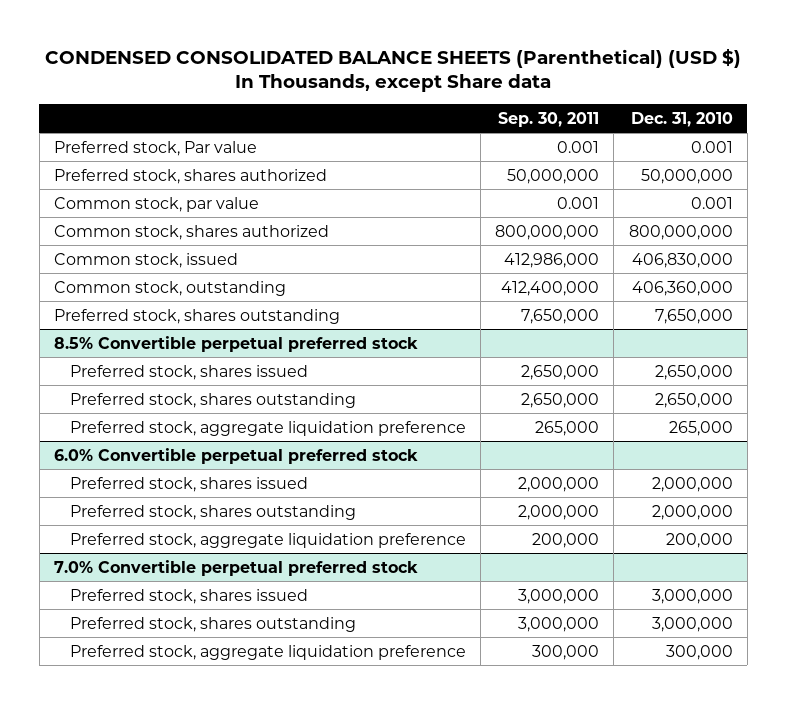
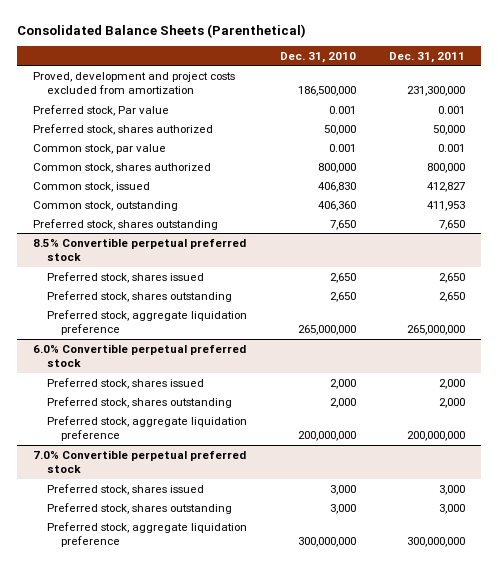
[45,47,742,93] CONDENSED CONSOLIDATED BALANCE SHEETS (Parenthetical) (USD $) In Thousands, except Share data -> [17,23,307,38] Consolidated Balance Sheets (Parenthetical)
[498,111,600,127] Sep. 30, 2011 -> none
none -> [388,51,465,63] Dec. 31, 2011
none -> [33,71,236,95] Proved, development and project costs excluded from amortization
[640,168,733,184] 50,000,000 -> [324,124,357,135] 50,000
[628,224,733,240] 800,000,000 -> [318,162,357,173] 800,000
[631,252,733,268] 406,830,000 -> [318,181,357,192] 406,830
[631,280,733,296] 406,360,000 -> [318,200,357,211] 406,360
[654,308,733,324] 7,650,000 -> [330,219,357,230] 7,650
[654,364,733,380] 2,650,000 -> [330,272,357,283] 2,650
[654,392,733,408] 2,650,000 -> [330,291,357,302] 2,650
[668,420,733,436] 265,000 -> [298,325,357,336] 265,000,000
[651,476,733,492] 2,000,000 -> [330,378,357,389] 2,000
[651,504,733,520] 2,000,000 -> [330,397,357,408] 2,000
[665,532,733,548] 200,000 -> [298,431,357,442] 200,000,000
[651,588,733,604] 3,000,000 -> [330,484,357,495] 3,000
[651,616,733,632] 3,000,000 -> [330,503,357,514] 3,000
[665,644,733,660] 300,000 -> [298,537,357,548] 300,000,000

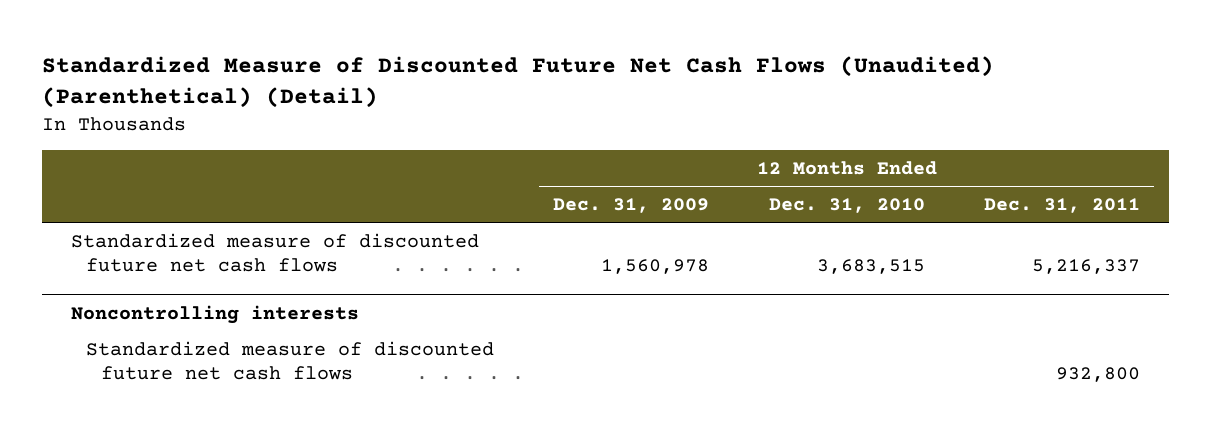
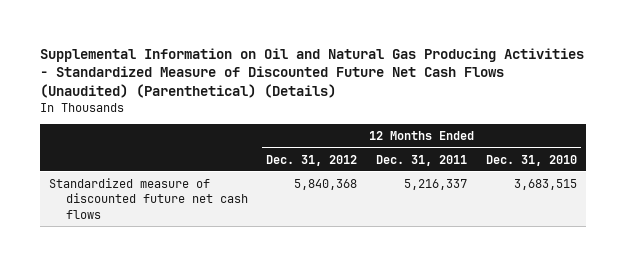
[41,56,994,109] Standardized Measure of Discounted Future Net Cash Flows (Unaudited) (Parenthetical) (Detail) -> [40,47,585,98] Supplemental Information on Oil and Natural Gas Producing Activities - Standardized Measure of Discounted Future Net Cash Flows (Unaudited) (Parenthetical) (Details)
[553,197,710,213] Dec. 31, 2009 -> none
none -> [266,154,358,166] Dec. 31, 2012
[71,304,360,324] Noncontrolling interests -> none
[86,340,495,380] Standardized measure of discounted future net cash flows -> none

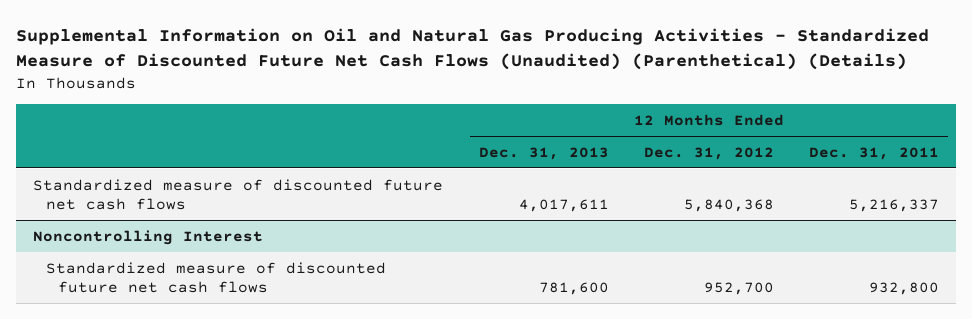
[485,154,577,166] Dec. 31, 2010 -> none
none -> [478,146,609,160] Dec. 31, 2013
none -> [33,229,264,245] Noncontrolling Interest
none -> [45,261,386,294] Standardized measure of discounted future net cash flows

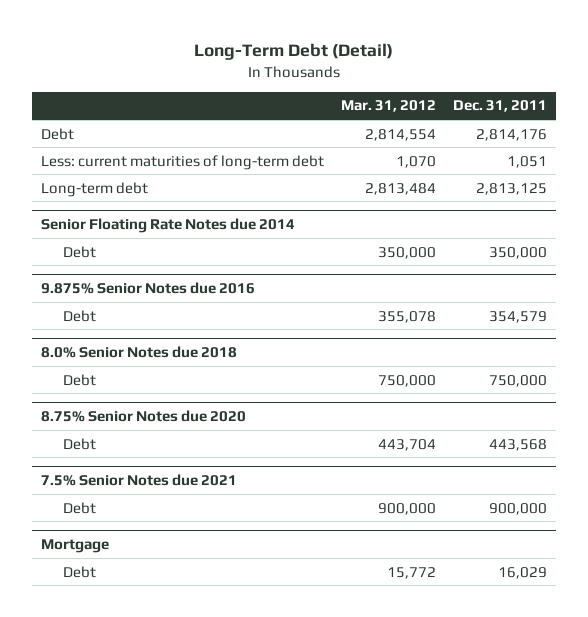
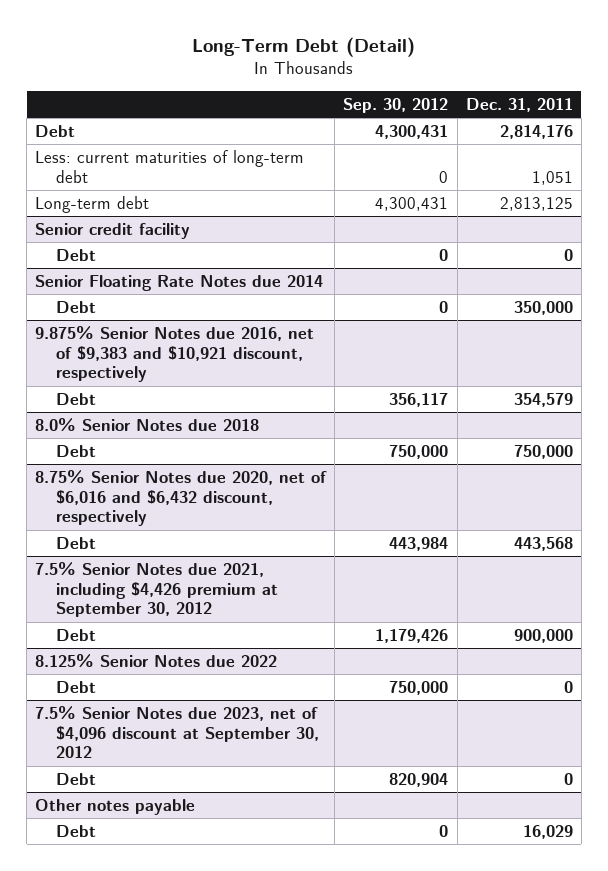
[341,100,437,113] Mar. 31, 2012 -> none
none -> [343,97,449,113] Sep. 30, 2012
none -> [35,222,191,239] Senior credit facility
none -> [56,248,97,261] Debt
[41,281,256,294] 9.875% Senior Notes due 2016 -> none
none -> [35,325,315,383] 9.875% Senior Notes due 2016, net of $9,383 and $10,921 discount, respectively
[41,409,247,422] 8.75% Senior Notes due 2020 -> none
none -> [35,469,328,527] 8.75% Senior Notes due 2020, net of $6,016 and $6,432 discount, respectively
[41,473,238,486] 7.5% Senior Notes due 2021 -> none
none -> [35,561,279,618] 7.5% Senior Notes due 2021, including $4,426 premium at September 30, 2012
[41,538,110,553] Mortgage -> none
none -> [35,653,278,667] 8.125% Senior Notes due 2022
none -> [56,680,97,693] Debt
none -> [35,705,320,759] 7.5% Senior Notes due 2023, net of $4,096 discount at September 30, 2012
none -> [56,772,97,785] Debt
none -> [35,798,196,815] Other notes payable

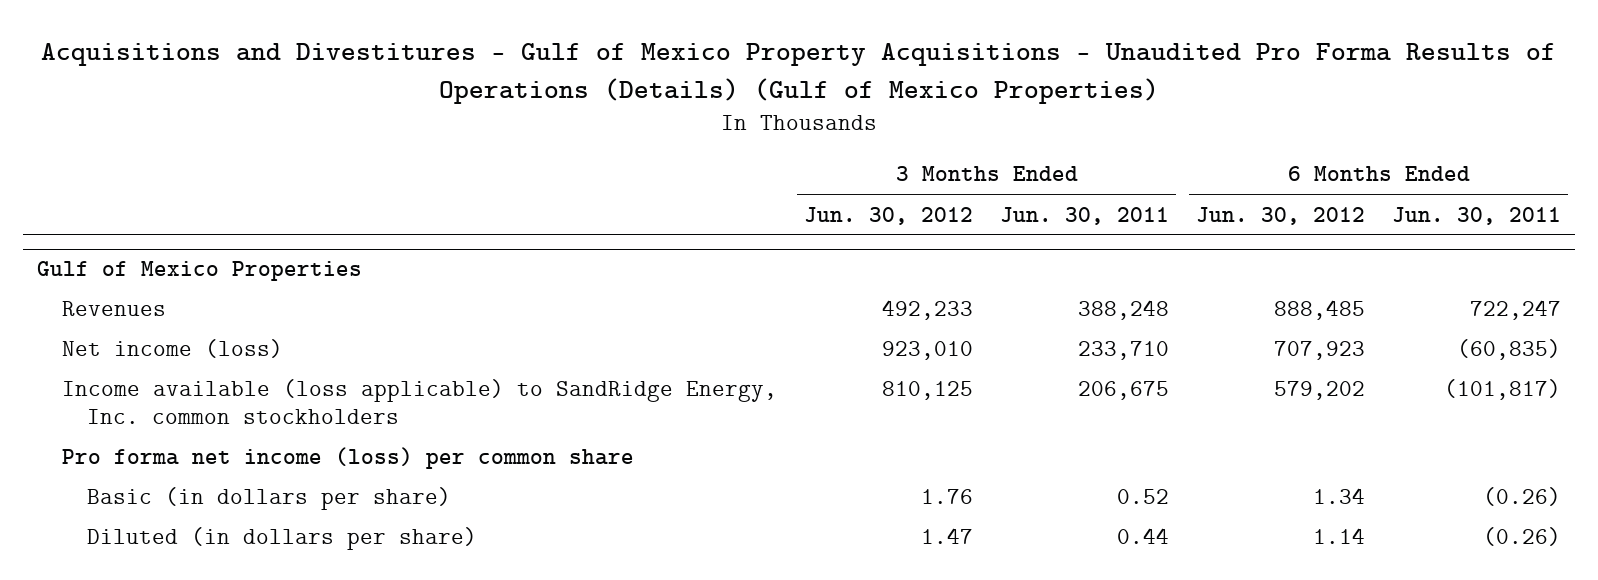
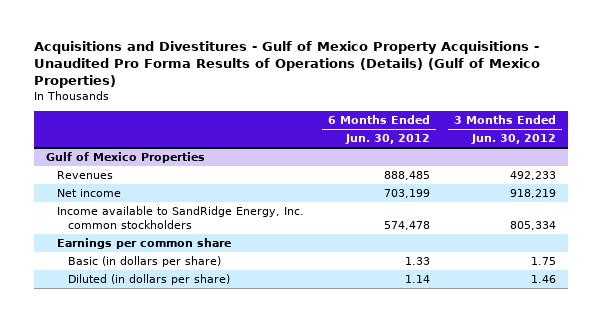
[1000,206,1170,225] Jun. 30, 2011 -> none
[1392,206,1562,225] Jun. 30, 2011 -> none
[61,339,283,359] Net income (loss) -> [56,189,121,198] Net income
[882,341,974,361] 923,010 -> [509,189,556,199] 918,219
[1274,341,1366,361] 707,923 -> [383,189,430,199] 703,199
[61,379,777,425] Income available (loss applicable) to SandRidge Energy, Inc. common stockholders -> [56,206,304,230] Income available to SandRidge Energy, Inc. common stockholders
[882,381,974,401] 810,125 -> [509,221,556,231] 805,334
[1274,381,1366,401] 579,202 -> [383,221,430,231] 574,478
[61,447,634,470] Pro forma net income (loss) per common share -> [56,238,231,250] Earnings per common share
[921,489,974,505] 1.76 -> [530,257,556,266] 1.75
[1313,488,1366,505] 1.34 -> [404,257,430,266] 1.33
[921,528,974,545] 1.47 -> [530,275,556,284] 1.46

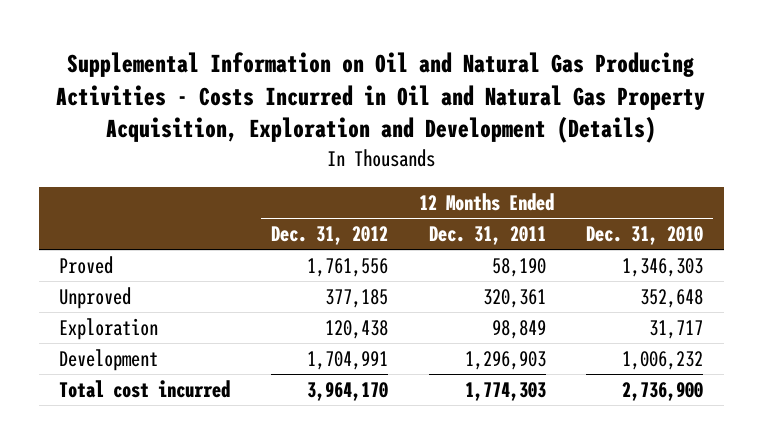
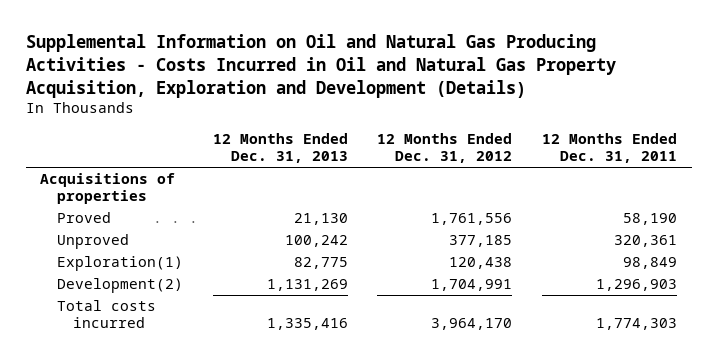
[586,225,704,245] Dec. 31, 2010 -> none
none -> [212,133,348,164] 12 Months Ended Dec. 31, 2013
none -> [40,173,176,205] Acquisitions of properties
[59,317,159,340] Exploration -> [56,256,183,272] Exploration(1)
[59,348,159,371] Development -> [56,278,183,294] Development(2)
[59,379,231,398] Total cost incurred -> [56,300,156,329] Total costs incurred

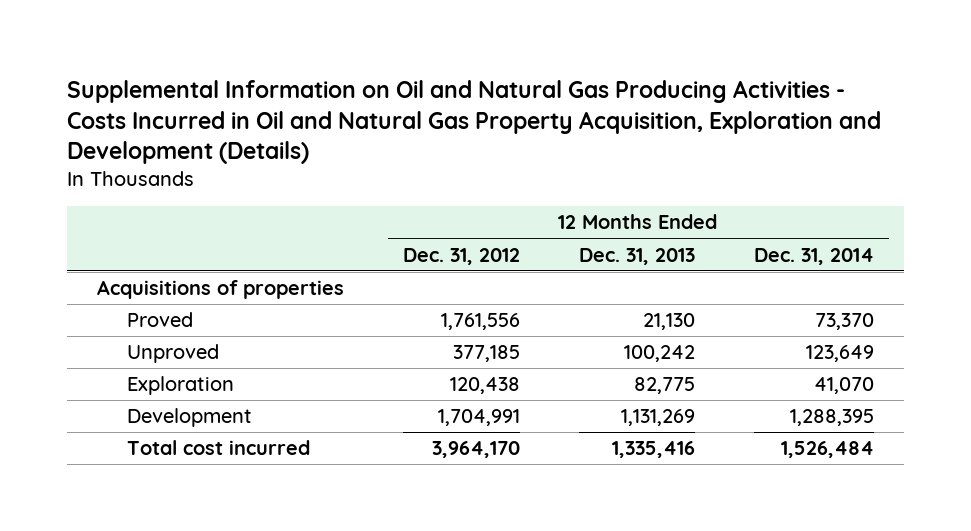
[542,133,678,164] 12 Months Ended Dec. 31, 2011 -> none
none -> [754,247,875,265] Dec. 31, 2014
[56,256,183,272] Exploration(1) -> [127,376,235,396] Exploration
[56,278,183,294] Development(2) -> [127,408,253,428] Development
[56,300,156,329] Total costs incurred -> [127,440,311,456] Total cost incurred

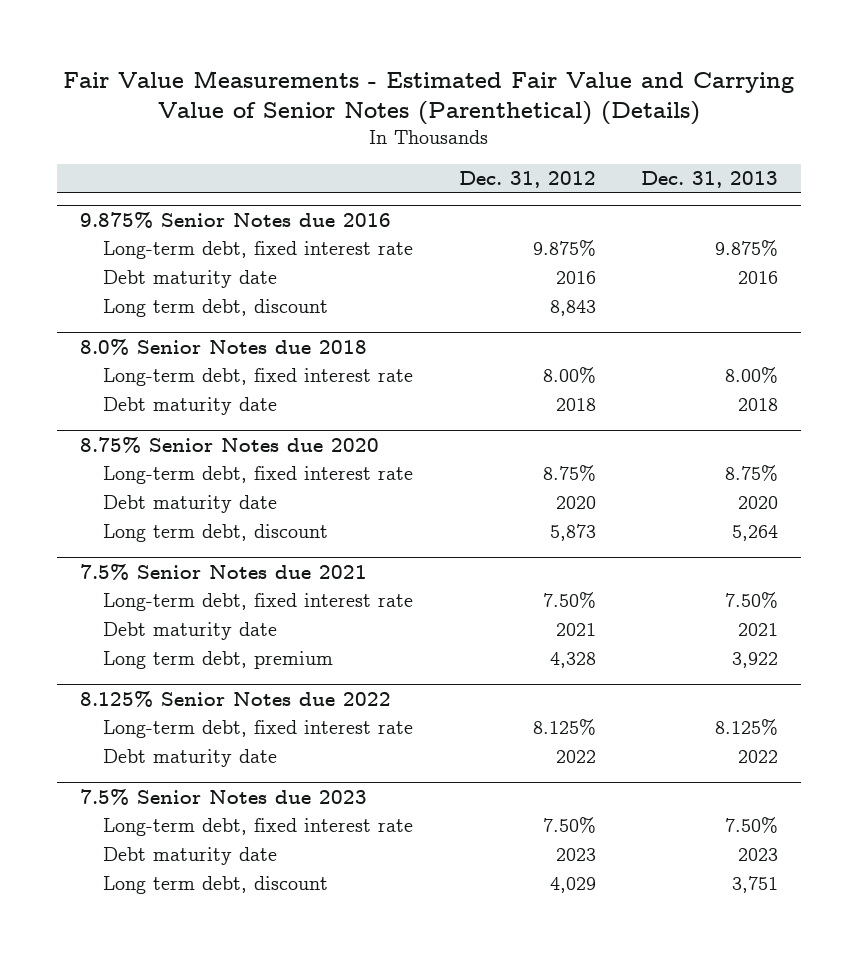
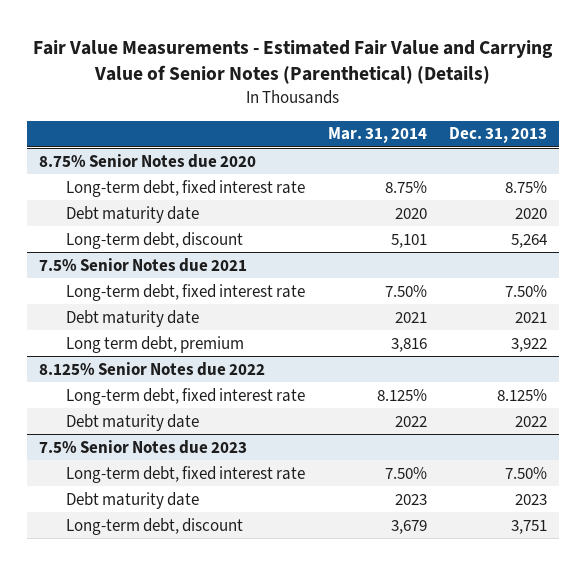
[458,171,596,189] Dec. 31, 2012 -> none
none -> [327,127,427,144] Mar. 31, 2014
[80,211,392,228] 9.875% Senior Notes due 2016 -> none
[103,241,414,260] Long-term debt, fixed interest rate -> none
[103,270,278,289] Debt maturity date -> none
[103,299,329,318] Long term debt, discount -> none
[80,338,368,355] 8.0% Senior Notes due 2018 -> none
[103,368,414,387] Long-term debt, fixed interest rate -> none
[103,397,278,416] Debt maturity date -> none
[103,524,329,543] Long term debt, discount -> [65,231,243,249] Long-term debt, discount
[103,876,329,895] Long term debt, discount -> [65,517,243,535] Long-term debt, discount

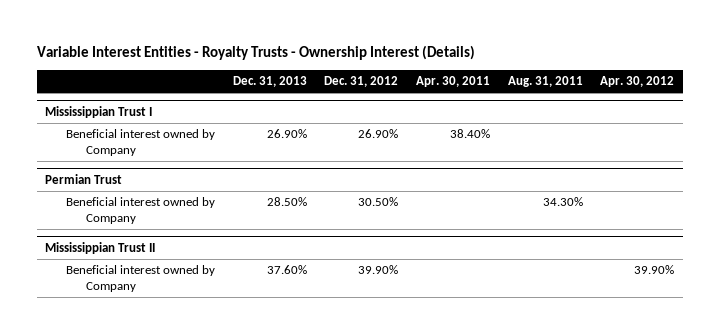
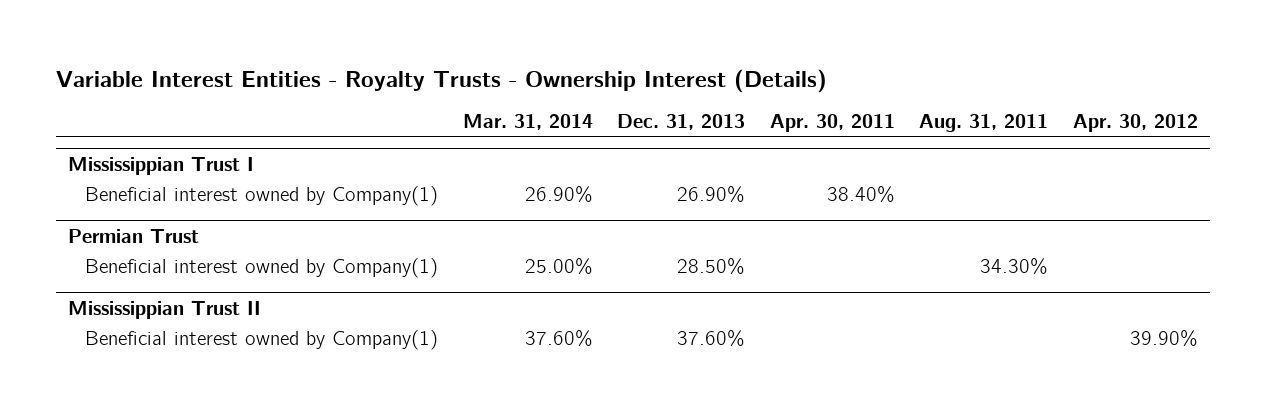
[324,76,399,88] Dec. 31, 2012 -> none
none -> [462,114,593,131] Mar. 31, 2014
[65,129,215,157] Beneficial interest owned by Company -> [85,185,439,206] Beneficial interest owned by Company(1)
[65,197,215,225] Beneficial interest owned by Company -> [85,257,439,278] Beneficial interest owned by Company(1)
[65,265,215,293] Beneficial interest owned by Company -> [85,329,439,350] Beneficial interest owned by Company(1)

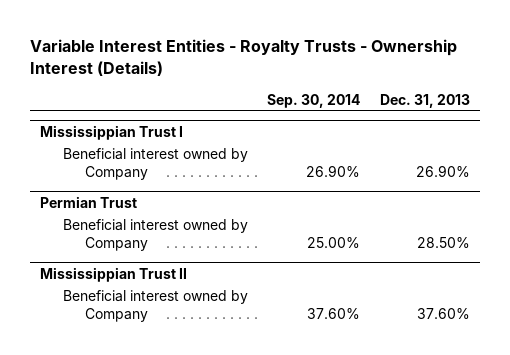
[462,114,593,131] Mar. 31, 2014 -> none
[769,114,895,133] Apr. 30, 2011 -> none
[919,114,1049,133] Aug. 31, 2011 -> none
[1072,114,1198,133] Apr. 30, 2012 -> none
none -> [267,93,361,108] Sep. 30, 2014
[85,185,439,206] Beneficial interest owned by Company(1) -> [62,148,248,180] Beneficial interest owned by Company
[85,257,439,278] Beneficial interest owned by Company(1) -> [62,219,248,251] Beneficial interest owned by Company
[85,329,439,350] Beneficial interest owned by Company(1) -> [62,290,248,322] Beneficial interest owned by Company

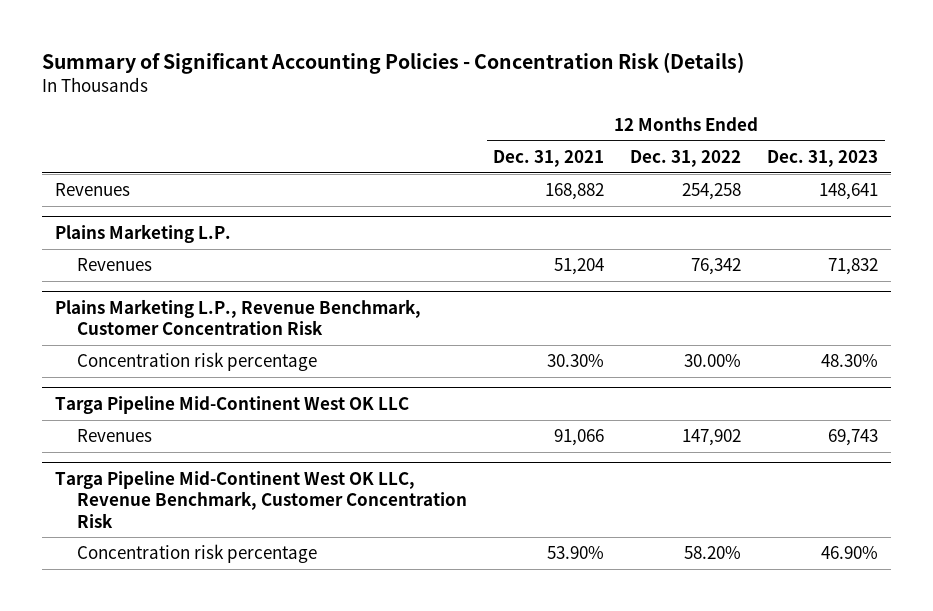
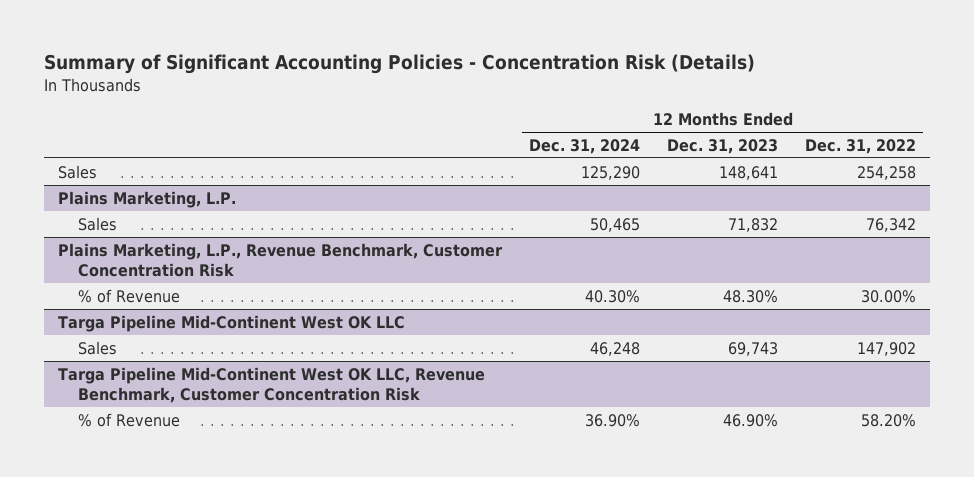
[493,149,605,167] Dec. 31, 2021 -> none
none -> [529,138,641,154] Dec. 31, 2024
[54,183,130,197] Revenues -> [57,164,97,179] Sales
[54,223,231,243] Plains Marketing L.P. -> [57,190,236,208] Plains Marketing, L.P.
[77,258,153,272] Revenues -> [77,216,117,231] Sales
[54,298,421,336] Plains Marketing L.P., Revenue Benchmark, Customer Concentration Risk -> [57,242,503,278] Plains Marketing, L.P., Revenue Benchmark, Customer Concentration Risk
[77,352,318,372] Concentration risk percentage -> [77,288,180,303] % of Revenue
[77,429,153,443] Revenues -> [77,340,117,355] Sales
[77,544,318,564] Concentration risk percentage -> [77,412,180,427] % of Revenue

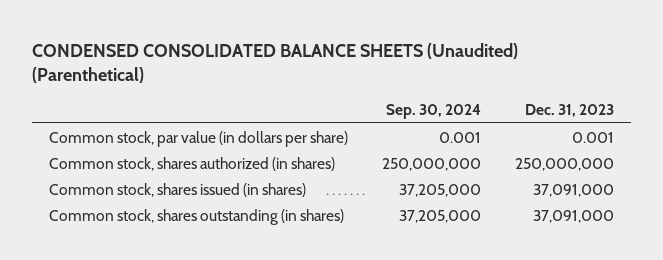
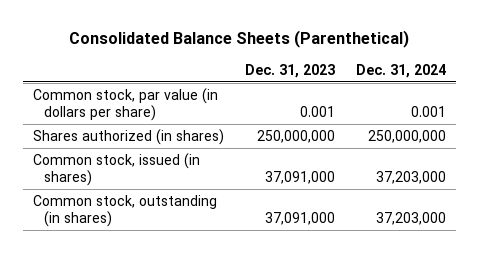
[32,42,519,83] CONDENSED CONSOLIDATED BALANCE SHEETS (Unaudited) (Parenthetical) -> [69,30,410,49] Consolidated Balance Sheets (Parenthetical)
[386,104,482,120] Sep. 30, 2024 -> none
none -> [355,63,446,78] Dec. 31, 2024
[49,156,336,171] Common stock, shares authorized (in shares) -> [33,128,225,145] Shares authorized (in shares)
[49,182,307,197] Common stock, shares issued (in shares) -> [33,152,201,186] Common stock, issued (in shares)
[49,208,345,225] Common stock, shares outstanding (in shares) -> [33,194,218,227] Common stock, outstanding (in shares)

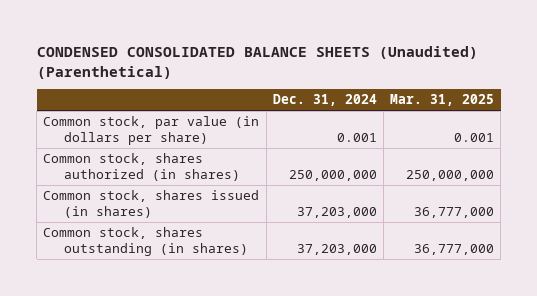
[69,30,410,49] Consolidated Balance Sheets (Parenthetical) -> [36,45,478,79] CONDENSED CONSOLIDATED BALANCE SHEETS (Unaudited) (Parenthetical)
[244,63,335,78] Dec. 31, 2023 -> none
none -> [389,94,494,107] Mar. 31, 2025
[33,128,225,145] Shares authorized (in shares) -> [43,153,240,181] Common stock, shares authorized (in shares)
[33,152,201,186] Common stock, issued (in shares) -> [43,190,260,218] Common stock, shares issued (in shares)
[33,194,218,227] Common stock, outstanding (in shares) -> [43,227,248,256] Common stock, shares outstanding (in shares)

